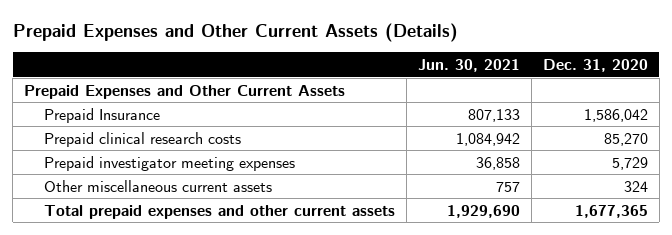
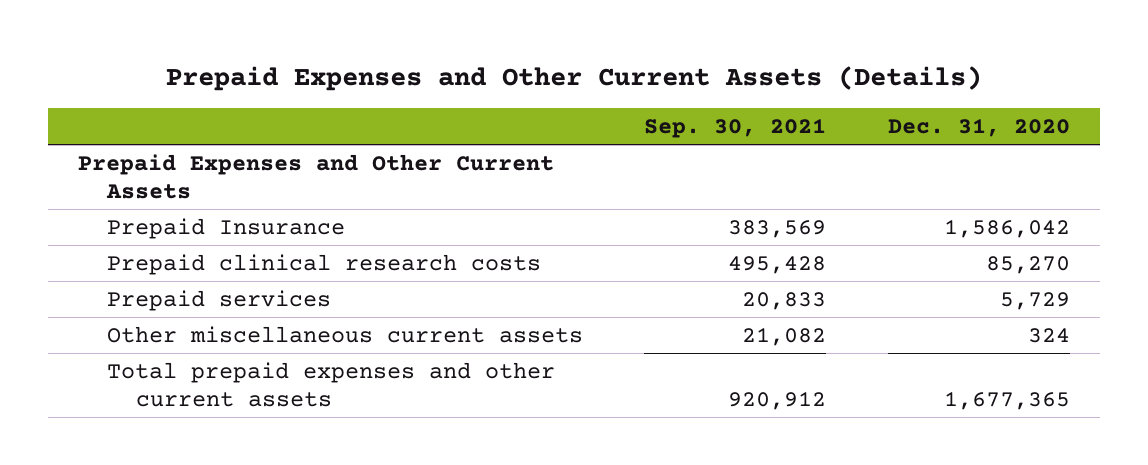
[417,58,520,72] Jun. 30, 2021 -> none
none -> [644,118,827,139] Sep. 30, 2021
[43,155,295,171] Prepaid investigator meeting expenses -> [107,289,332,311] Prepaid services

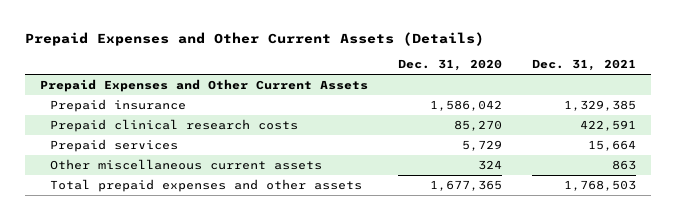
[644,118,827,139] Sep. 30, 2021 -> none
none -> [531,59,636,72] Dec. 31, 2021
[107,217,346,239] Prepaid Insurance -> [50,99,187,113] Prepaid insurance
[107,361,556,407] Total prepaid expenses and other current assets -> [50,179,363,193] Total prepaid expenses and other assets

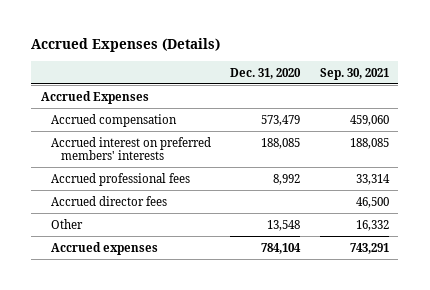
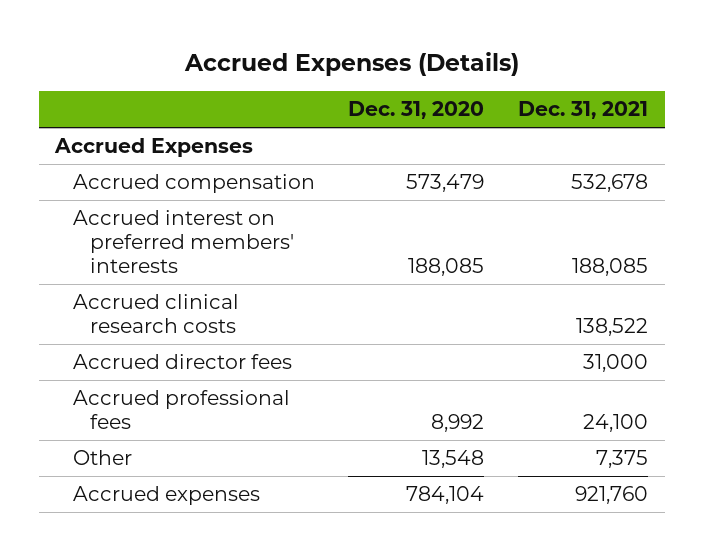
[319,67,389,80] Sep. 30, 2021 -> none
none -> [517,101,648,120] Dec. 31, 2021
none -> [72,294,239,334] Accrued clinical research costs
[50,172,190,186] Accrued professional fees -> [72,390,290,430] Accrued professional fees

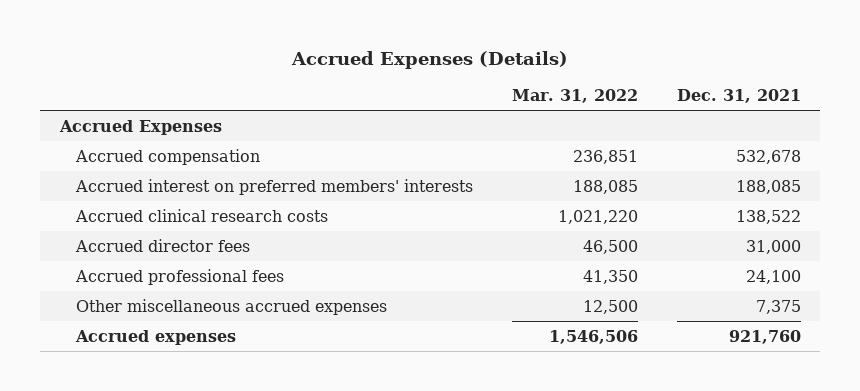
[348,101,485,120] Dec. 31, 2020 -> none
none -> [511,89,638,104] Mar. 31, 2022
[72,450,132,466] Other -> [75,298,387,315] Other miscellaneous accrued expenses

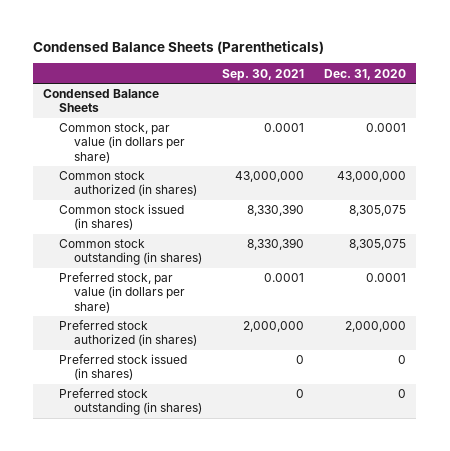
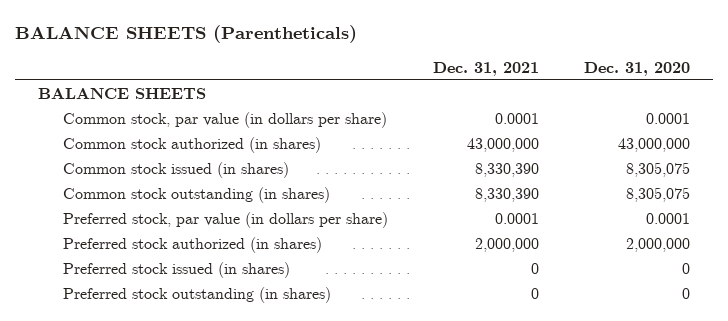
[33,40,325,54] Condensed Balance Sheets (Parentheticals) -> [15,25,358,44] BALANCE SHEETS (Parentheticals)
[222,68,305,81] Sep. 30, 2021 -> none
none -> [432,61,539,76] Dec. 31, 2021
[43,89,160,113] Condensed Balance Sheets -> [37,87,206,99] BALANCE SHEETS

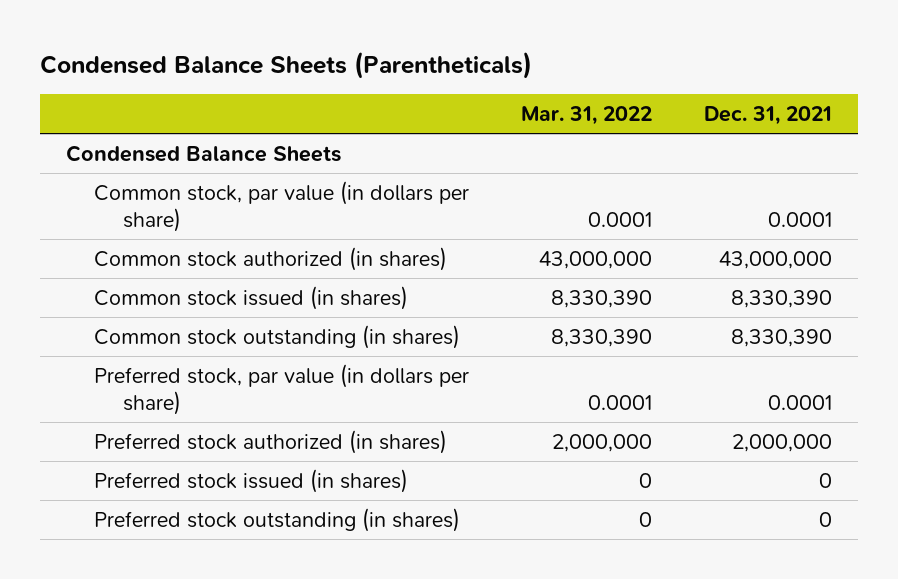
[15,25,358,44] BALANCE SHEETS (Parentheticals) -> [39,50,532,79] Condensed Balance Sheets (Parentheticals)
[584,61,691,76] Dec. 31, 2020 -> none
none -> [521,105,653,125] Mar. 31, 2022
[37,87,206,99] BALANCE SHEETS -> [65,144,341,162] Condensed Balance Sheets

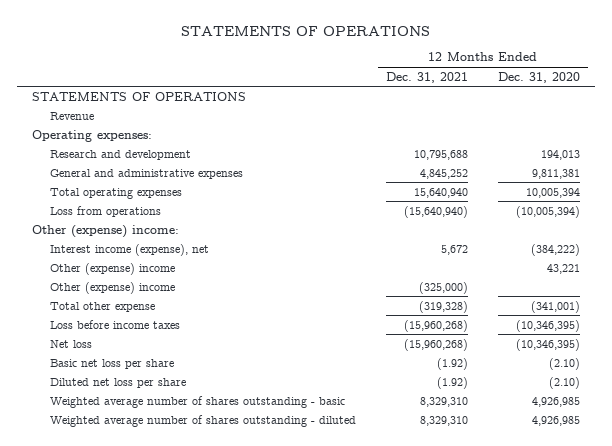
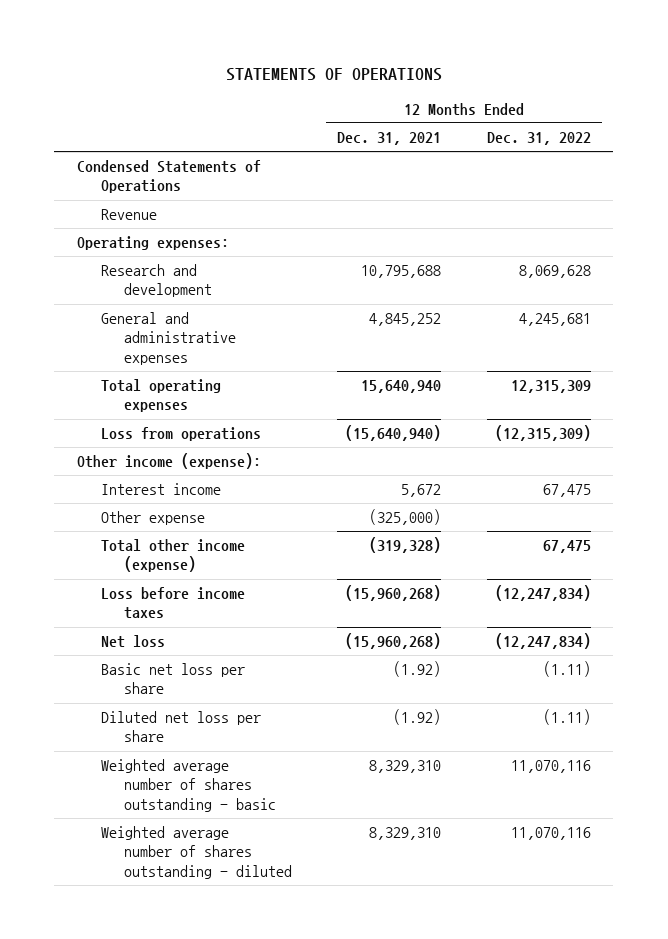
[498,71,581,83] Dec. 31, 2020 -> none
none -> [486,132,591,146] Dec. 31, 2022
[32,91,247,101] STATEMENTS OF OPERATIONS -> [76,160,261,194] Condensed Statements of Operations
[49,262,175,275] Other (expense) income -> none
[32,224,180,238] Other (expense) income: -> [76,453,261,470] Other income (expense):
[49,243,209,256] Interest income (expense), net -> [100,483,221,496] Interest income
[49,281,175,294] Other (expense) income -> [100,511,205,526] Other expense
[49,301,155,312] Total other expense -> [100,539,245,573] Total other income (expense)

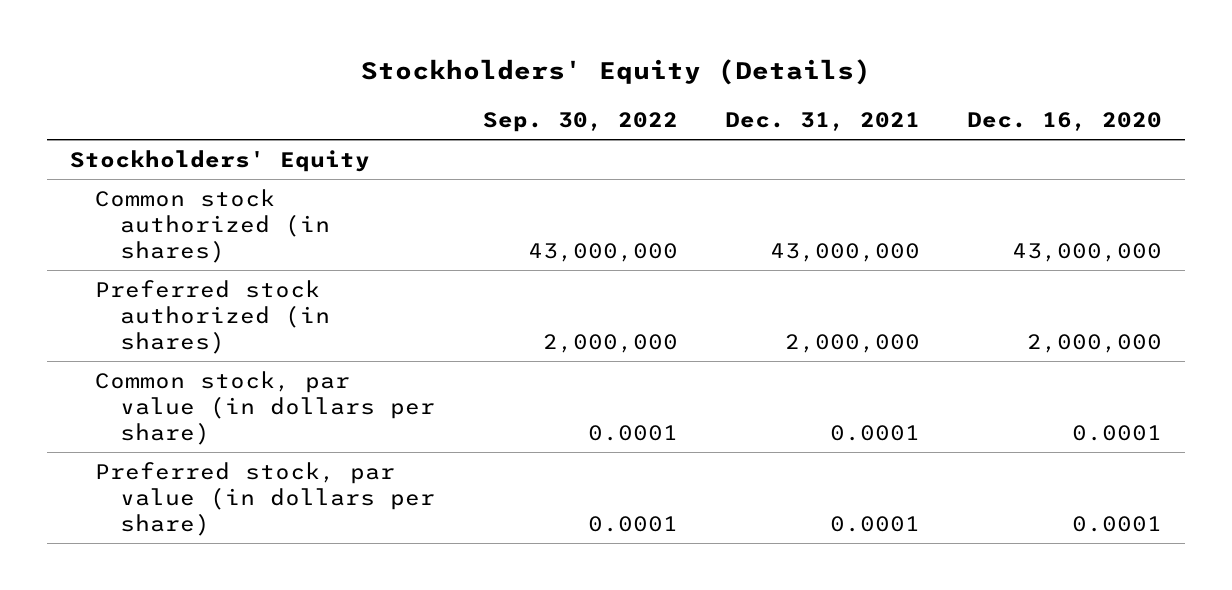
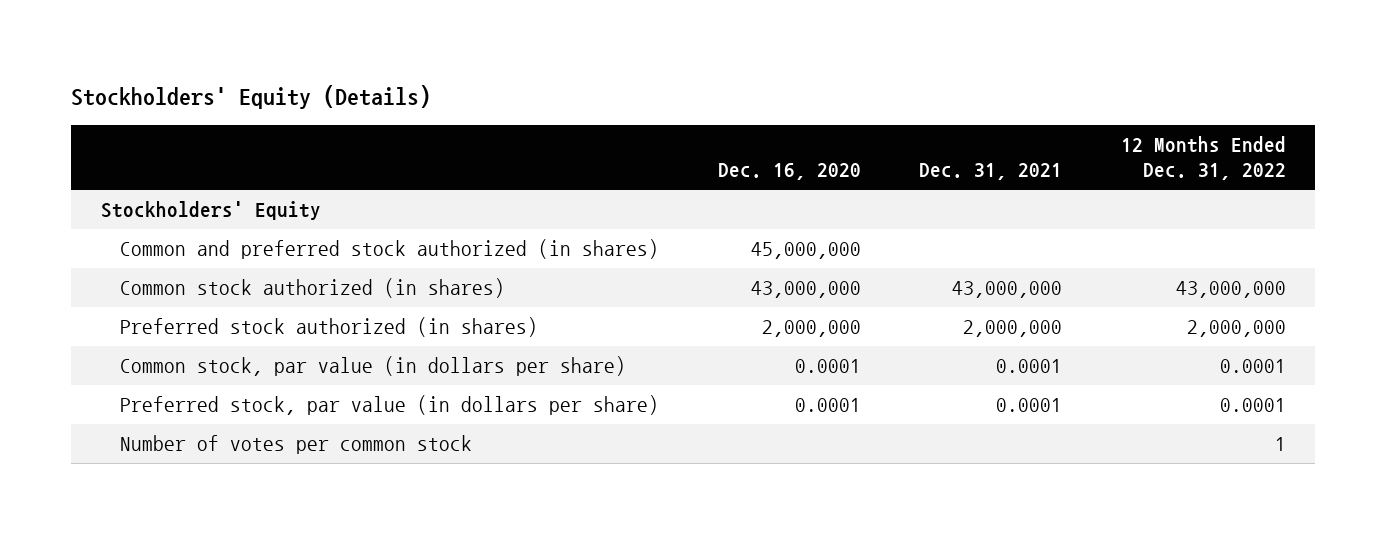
[482,112,678,133] Sep. 30, 2022 -> none
none -> [1120,136,1286,181] 12 Months Ended Dec. 31, 2022
none -> [119,239,659,260] Common and preferred stock authorized (in shares)
none -> [119,435,472,455] Number of votes per common stock

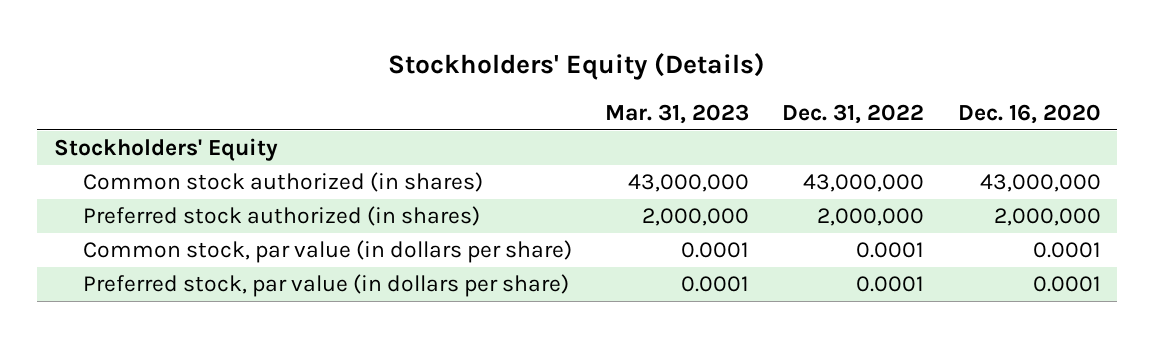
[919,163,1063,181] Dec. 31, 2021 -> none
[1120,136,1286,181] 12 Months Ended Dec. 31, 2022 -> none
none -> [605,103,750,124] Mar. 31, 2023
none -> [782,103,925,124] Dec. 31, 2022
[119,239,659,260] Common and preferred stock authorized (in shares) -> none
[119,435,472,455] Number of votes per common stock -> none

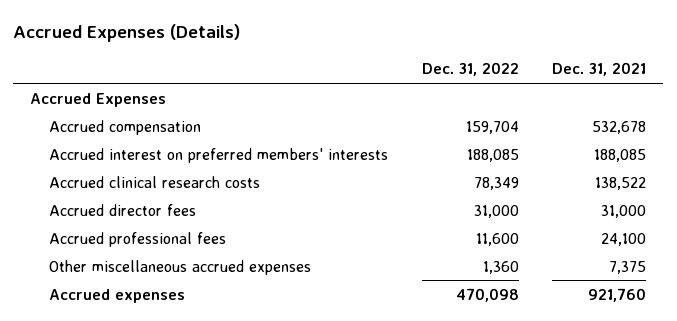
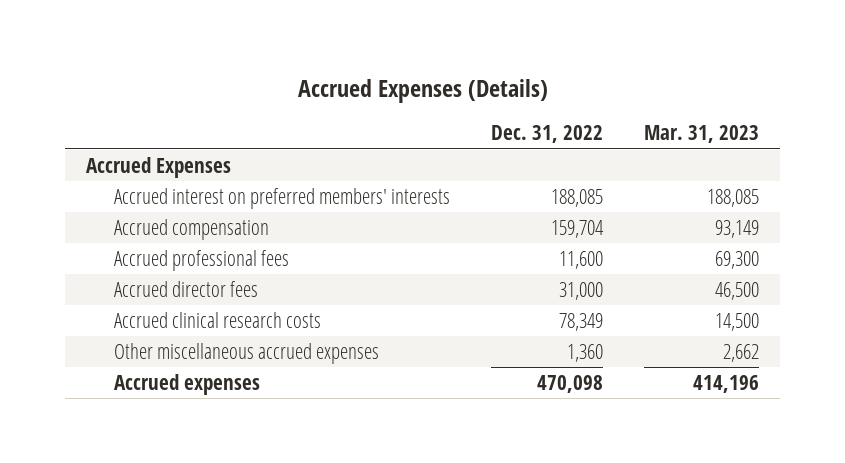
[552,62,647,77] Dec. 31, 2021 -> none
none -> [644,125,760,144] Mar. 31, 2023
[49,119,202,135] Accrued compensation -> [113,218,269,240] Accrued compensation
[49,203,197,216] Accrued director fees -> [113,280,258,297] Accrued director fees
[49,175,261,188] Accrued clinical research costs -> [113,311,321,328] Accrued clinical research costs

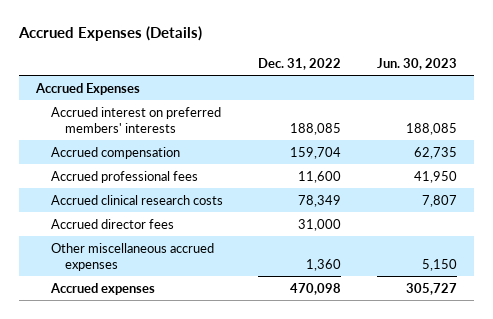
[644,125,760,144] Mar. 31, 2023 -> none
none -> [376,57,457,70] Jun. 30, 2023
[113,280,258,297] Accrued director fees -> [50,218,174,229] Accrued director fees

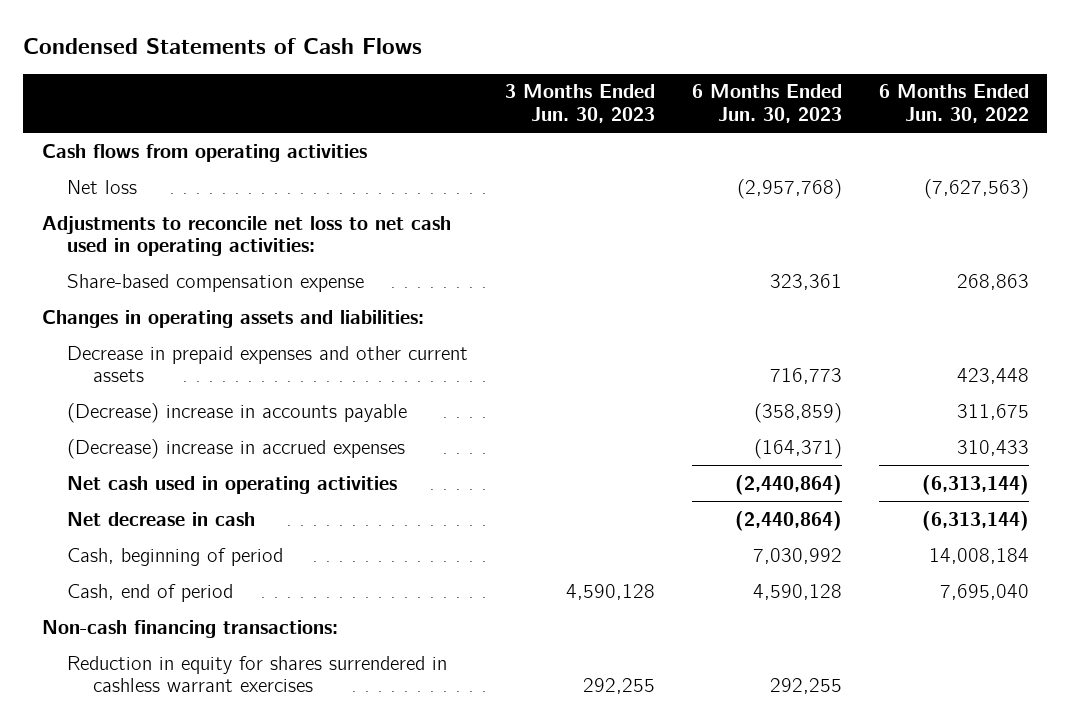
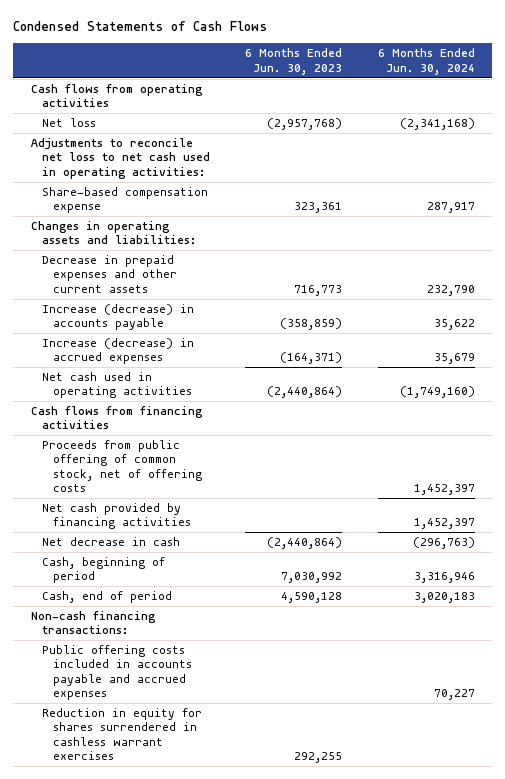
[505,84,656,124] 3 Months Ended Jun. 30, 2023 -> none
[878,84,1029,124] 6 Months Ended Jun. 30, 2022 -> none
none -> [377,48,475,75] 6 Months Ended Jun. 30, 2024
[67,402,408,423] (Decrease) increase in accounts payable -> [41,304,194,331] Increase (decrease) in accounts payable
[67,438,406,459] (Decrease) increase in accrued expenses -> [41,338,194,365] Increase (decrease) in accrued expenses
none -> [30,406,203,430] Cash flows from financing activities
none -> [41,440,203,492] Proceeds from public offering of common stock, net of offering costs
none -> [41,503,192,530] Net cash provided by financing activities
none -> [41,645,193,700] Public offering costs included in accounts payable and accrued expenses

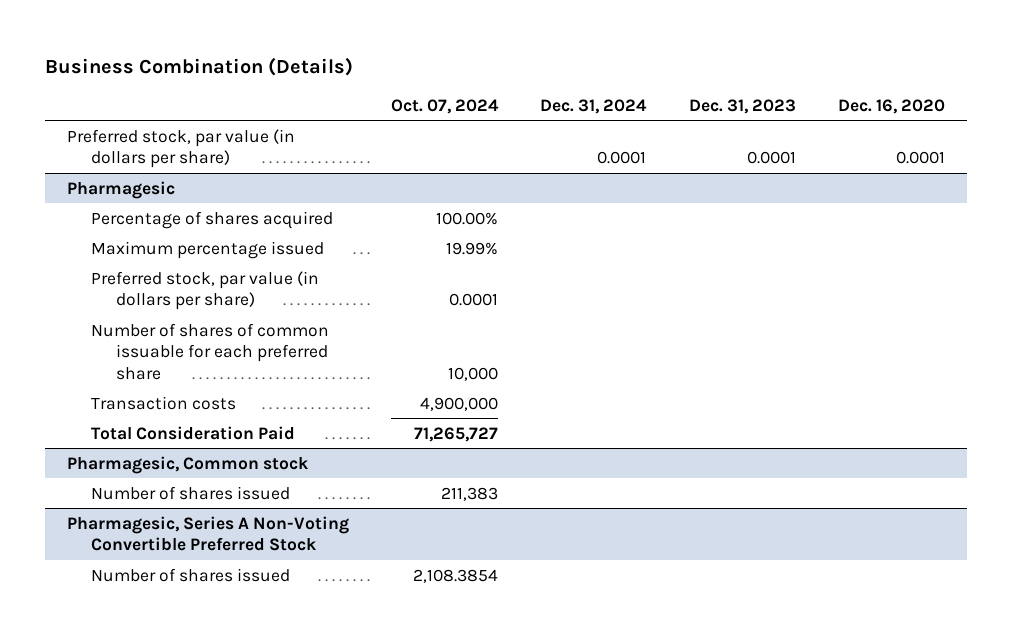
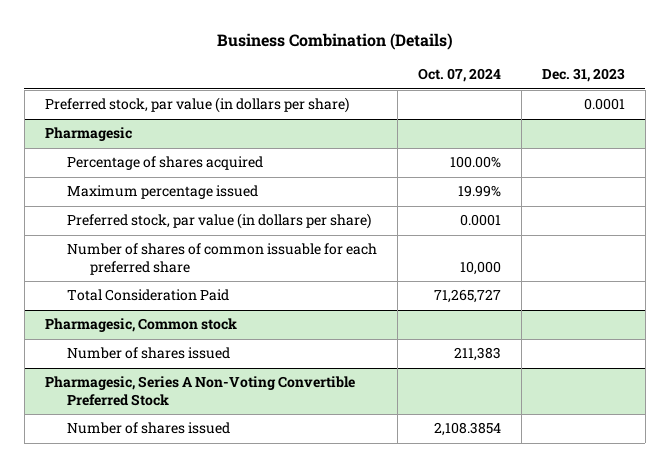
[540,98,648,114] Dec. 31, 2024 -> none
[838,98,946,114] Dec. 16, 2020 -> none
[91,395,237,410] Transaction costs -> none

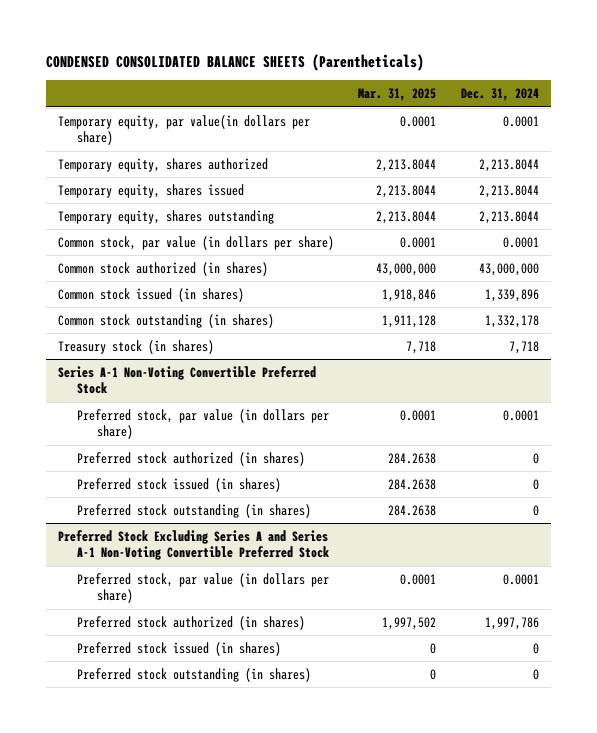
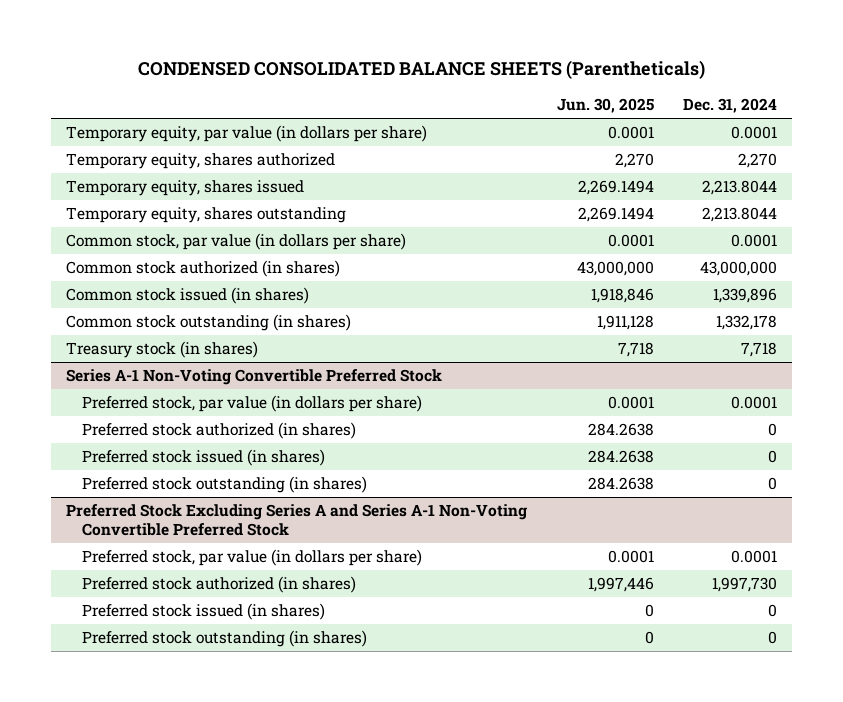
[358,88,437,102] Mar. 31, 2025 -> none
none -> [556,98,654,114] Jun. 30, 2025
[57,115,310,146] Temporary equity, par value(in dollars per share) -> [65,125,427,143] Temporary equity, par value (in dollars per share)
[478,159,539,173] 2,213.8044 -> [738,153,778,169] 2,270
[484,617,539,631] 1,997,786 -> [712,577,778,593] 1,997,730

